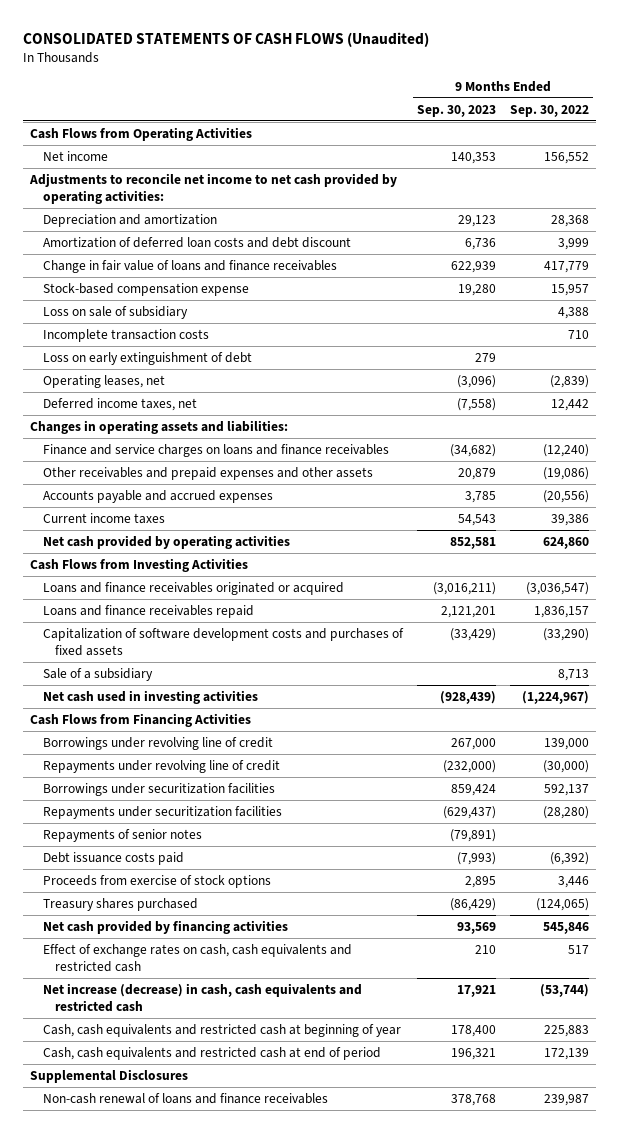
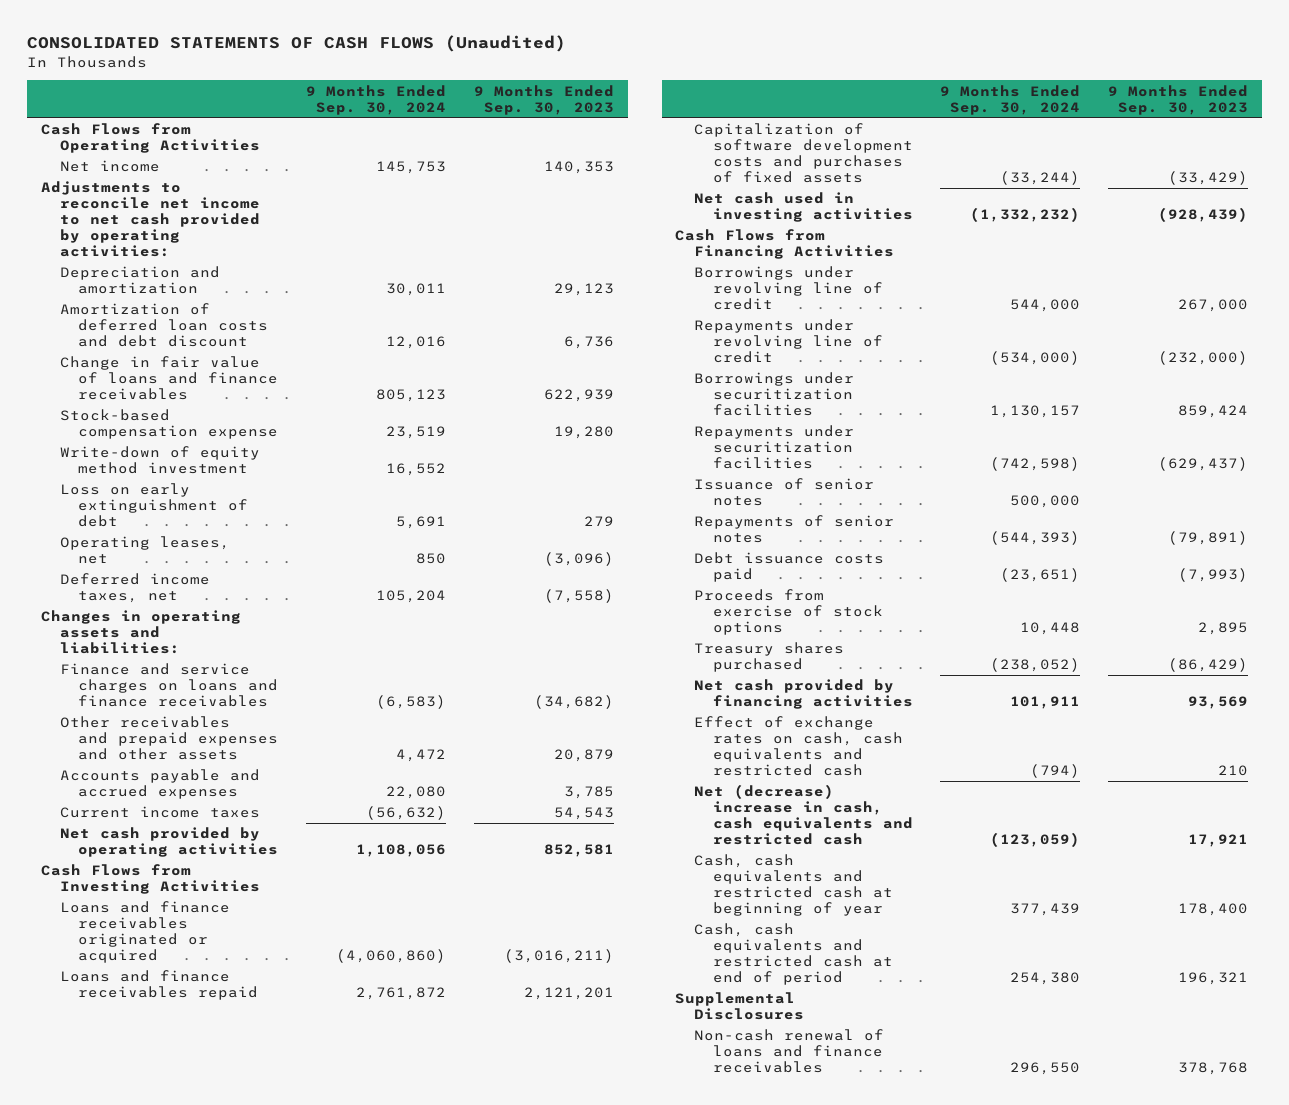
[510,104,590,117] Sep. 30, 2022 -> none
none -> [306,84,447,115] 9 Months Ended Sep. 30, 2024
[42,305,188,319] Loss on sale of subsidiary -> none
[42,328,209,342] Incomplete transaction costs -> none
none -> [59,446,260,475] Write-down of equity method investment
[42,667,153,681] Sale of a subsidiary -> none
none -> [694,478,875,507] Issuance of senior notes
[42,982,362,1012] Net increase (decrease) in cash, cash equivalents and restricted cash -> [694,784,913,846] Net (decrease) increase in cash, cash equivalents and restricted cash

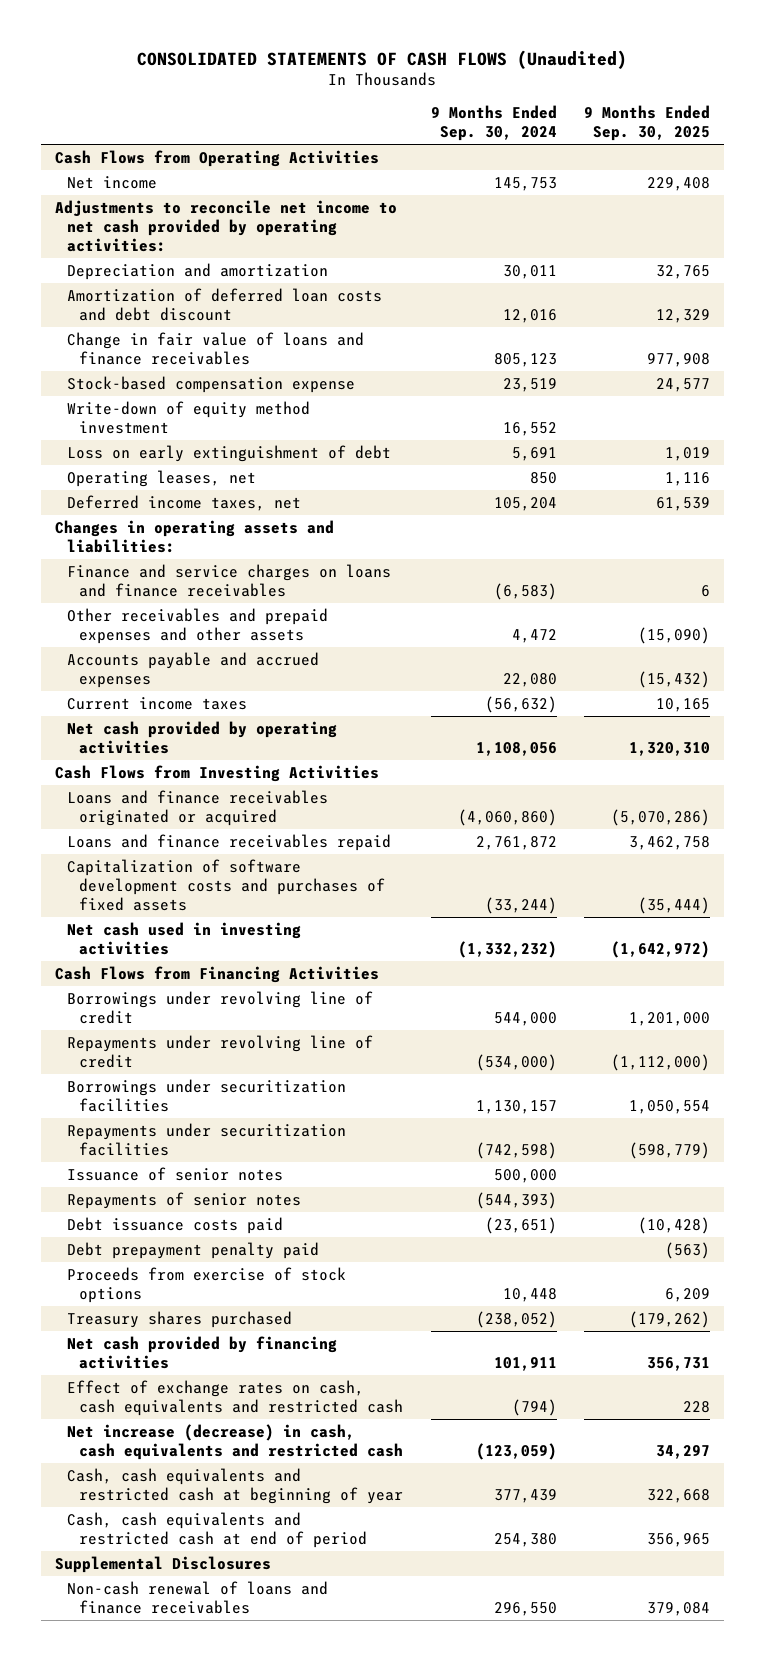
[473,84,614,115] 9 Months Ended Sep. 30, 2023 -> none
none -> [584,105,711,142] 9 Months Ended Sep. 30, 2025
none -> [66,1241,319,1259] Debt prepayment penalty paid
[694,784,913,846] Net (decrease) increase in cash, cash equivalents and restricted cash -> [66,1423,403,1460] Net increase (decrease) in cash, cash equivalents and restricted cash

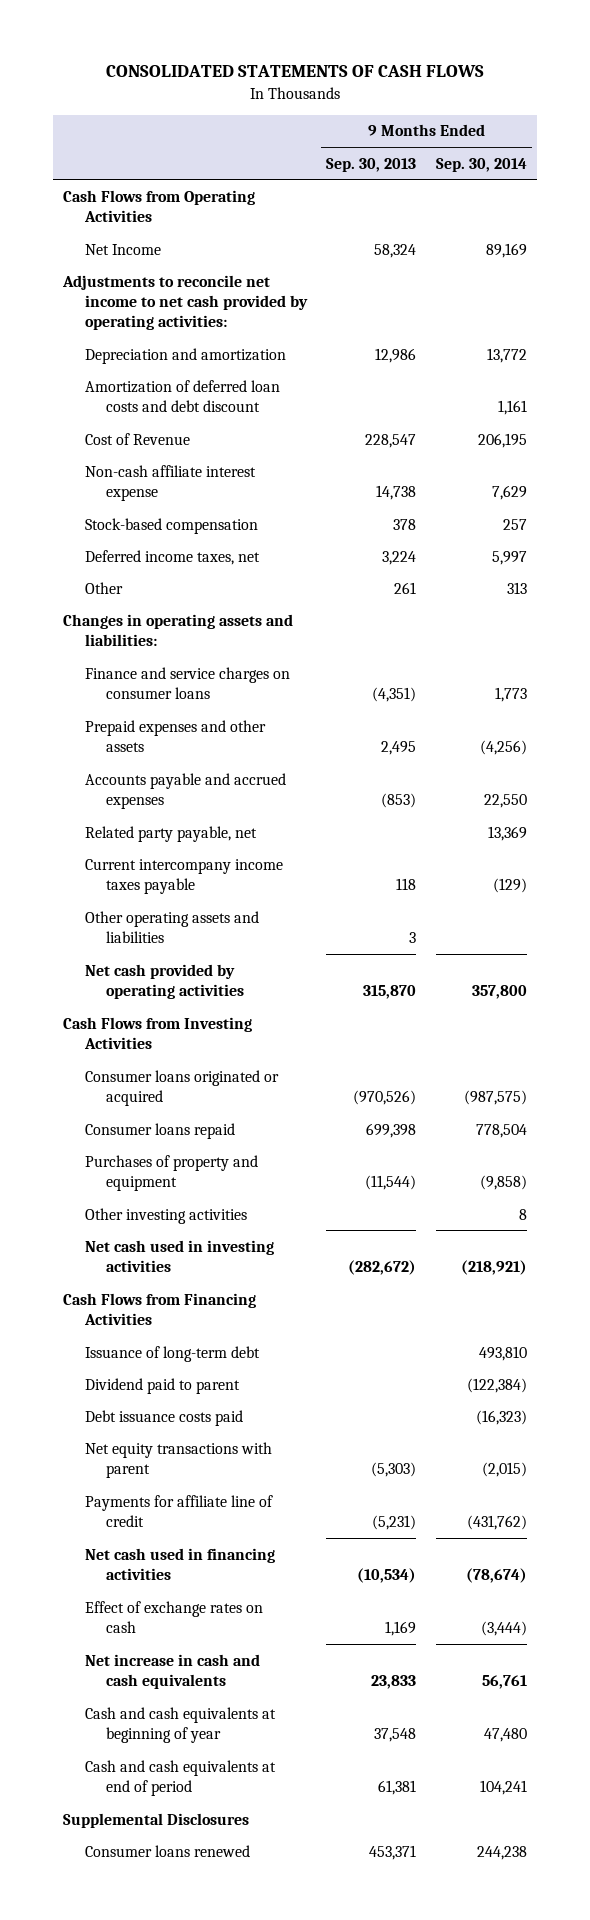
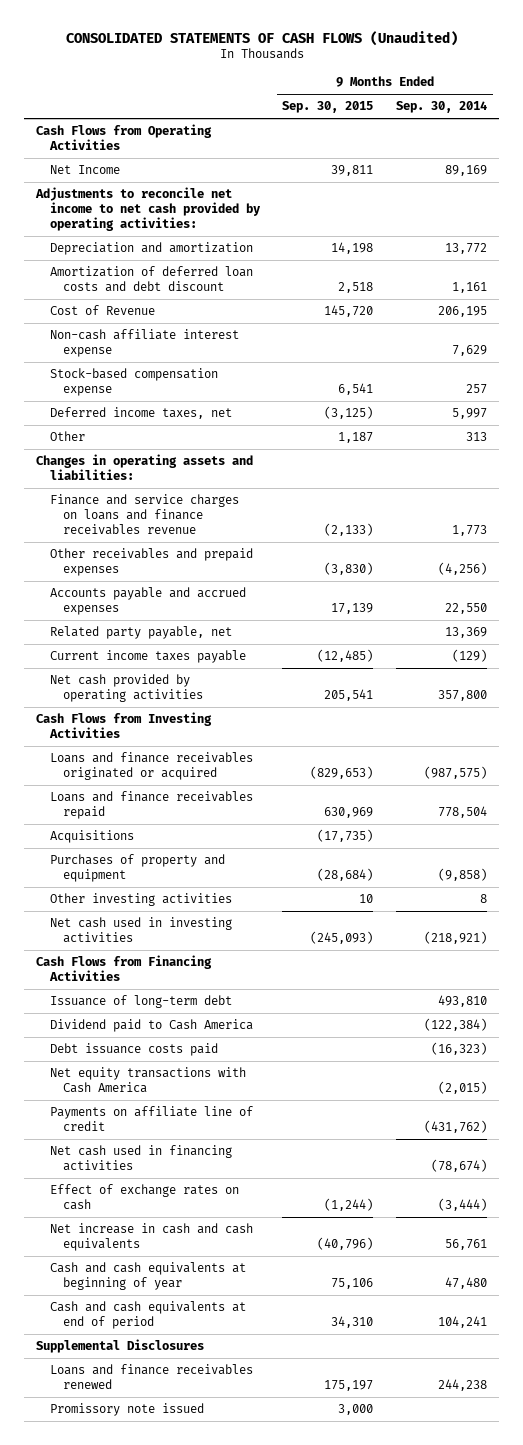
[105,65,484,78] CONSOLIDATED STATEMENTS OF CASH FLOWS -> [65,30,458,46] CONSOLIDATED STATEMENTS OF CASH FLOWS (Unaudited)
[326,157,417,172] Sep. 30, 2013 -> none
none -> [282,101,374,114] Sep. 30, 2015
[84,517,258,534] Stock-based compensation -> [49,368,218,396] Stock-based compensation expense
[84,666,290,699] Finance and service charges on consumer loans -> [49,494,239,535] Finance and service charges on loans and finance receivables revenue
[84,719,266,752] Prepaid expenses and other assets -> [49,548,253,576] Other receivables and prepaid expenses
[84,910,259,943] Other operating assets and liabilities -> none
[84,858,283,894] Current intercompany income taxes payable -> [49,650,246,664] Current income taxes payable
[84,1069,279,1106] Consumer loans originated or acquired -> [49,752,253,780] Loans and finance receivables originated or acquired
[84,1122,235,1139] Consumer loans repaid -> [49,791,253,819] Loans and finance receivables repaid
none -> [49,830,134,844] Acquisitions
[84,1377,240,1394] Dividend paid to parent -> [49,1019,253,1033] Dividend paid to Cash America
[84,1441,272,1478] Net equity transactions with parent -> [49,1067,246,1093] Net equity transactions with Cash America
[84,1494,273,1527] Payments for affiliate line of credit -> [49,1106,253,1131] Payments on affiliate line of credit
[84,1844,250,1857] Consumer loans renewed -> [49,1364,253,1389] Loans and finance receivables renewed
none -> [49,1403,204,1417] Promissory note issued

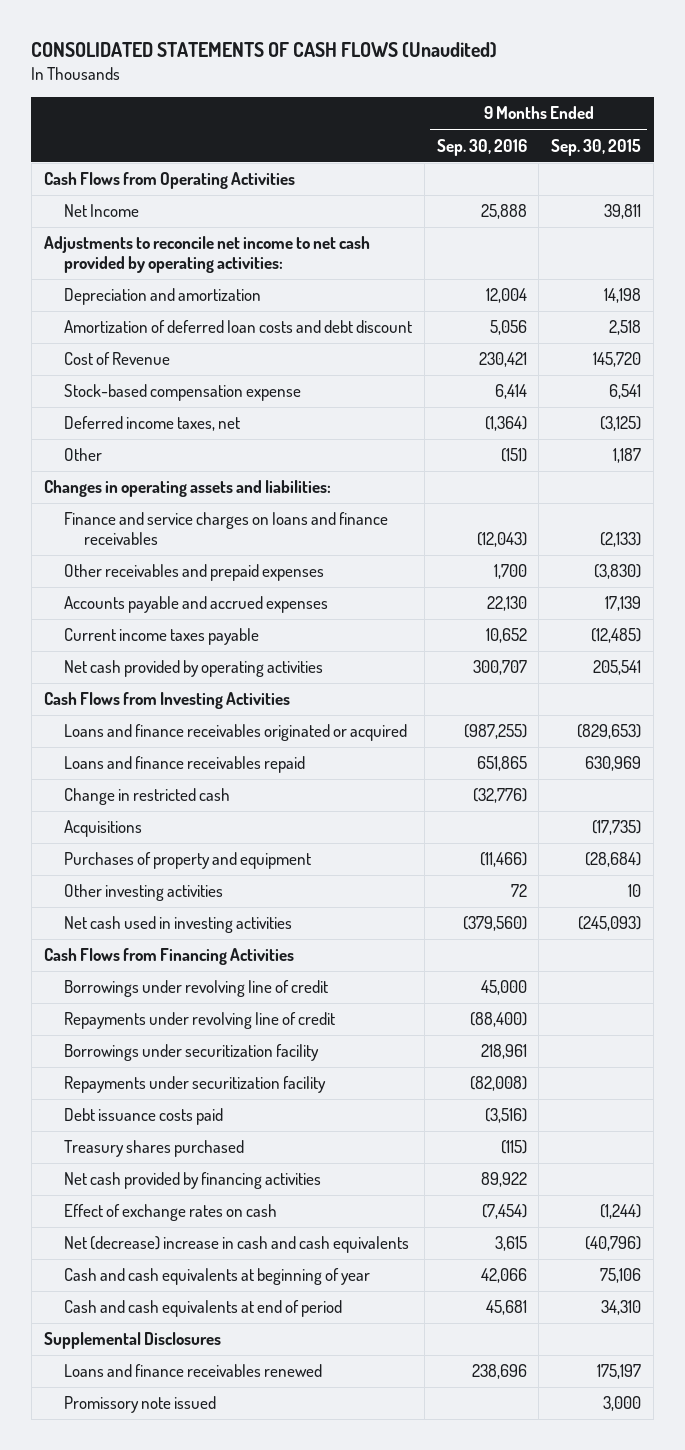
[396,101,488,114] Sep. 30, 2014 -> none
none -> [436,138,527,156] Sep. 30, 2016
[49,329,239,357] Non-cash affiliate interest expense -> none
[49,494,239,535] Finance and service charges on loans and finance receivables revenue -> [63,512,388,545] Finance and service charges on loans and finance receivables
[49,626,232,640] Related party payable, net -> none
none -> [63,788,230,806] Change in restricted cash
[49,995,232,1009] Issuance of long-term debt -> none
[49,1019,253,1033] Dividend paid to Cash America -> none
none -> [63,980,328,998] Borrowings under revolving line of credit
none -> [63,1012,335,1030] Repayments under revolving line of credit
none -> [63,1044,319,1062] Borrowings under securitization facility
none -> [63,1076,326,1094] Repayments under securitization facility
[49,1067,246,1093] Net equity transactions with Cash America -> none
[49,1106,253,1131] Payments on affiliate line of credit -> none
none -> [63,1140,244,1158] Treasury shares purchased
[49,1145,232,1171] Net cash used in financing activities -> [63,1172,321,1190] Net cash provided by financing activities
[49,1223,253,1251] Net increase in cash and cash equivalents -> [63,1236,409,1254] Net (decrease) increase in cash and cash equivalents

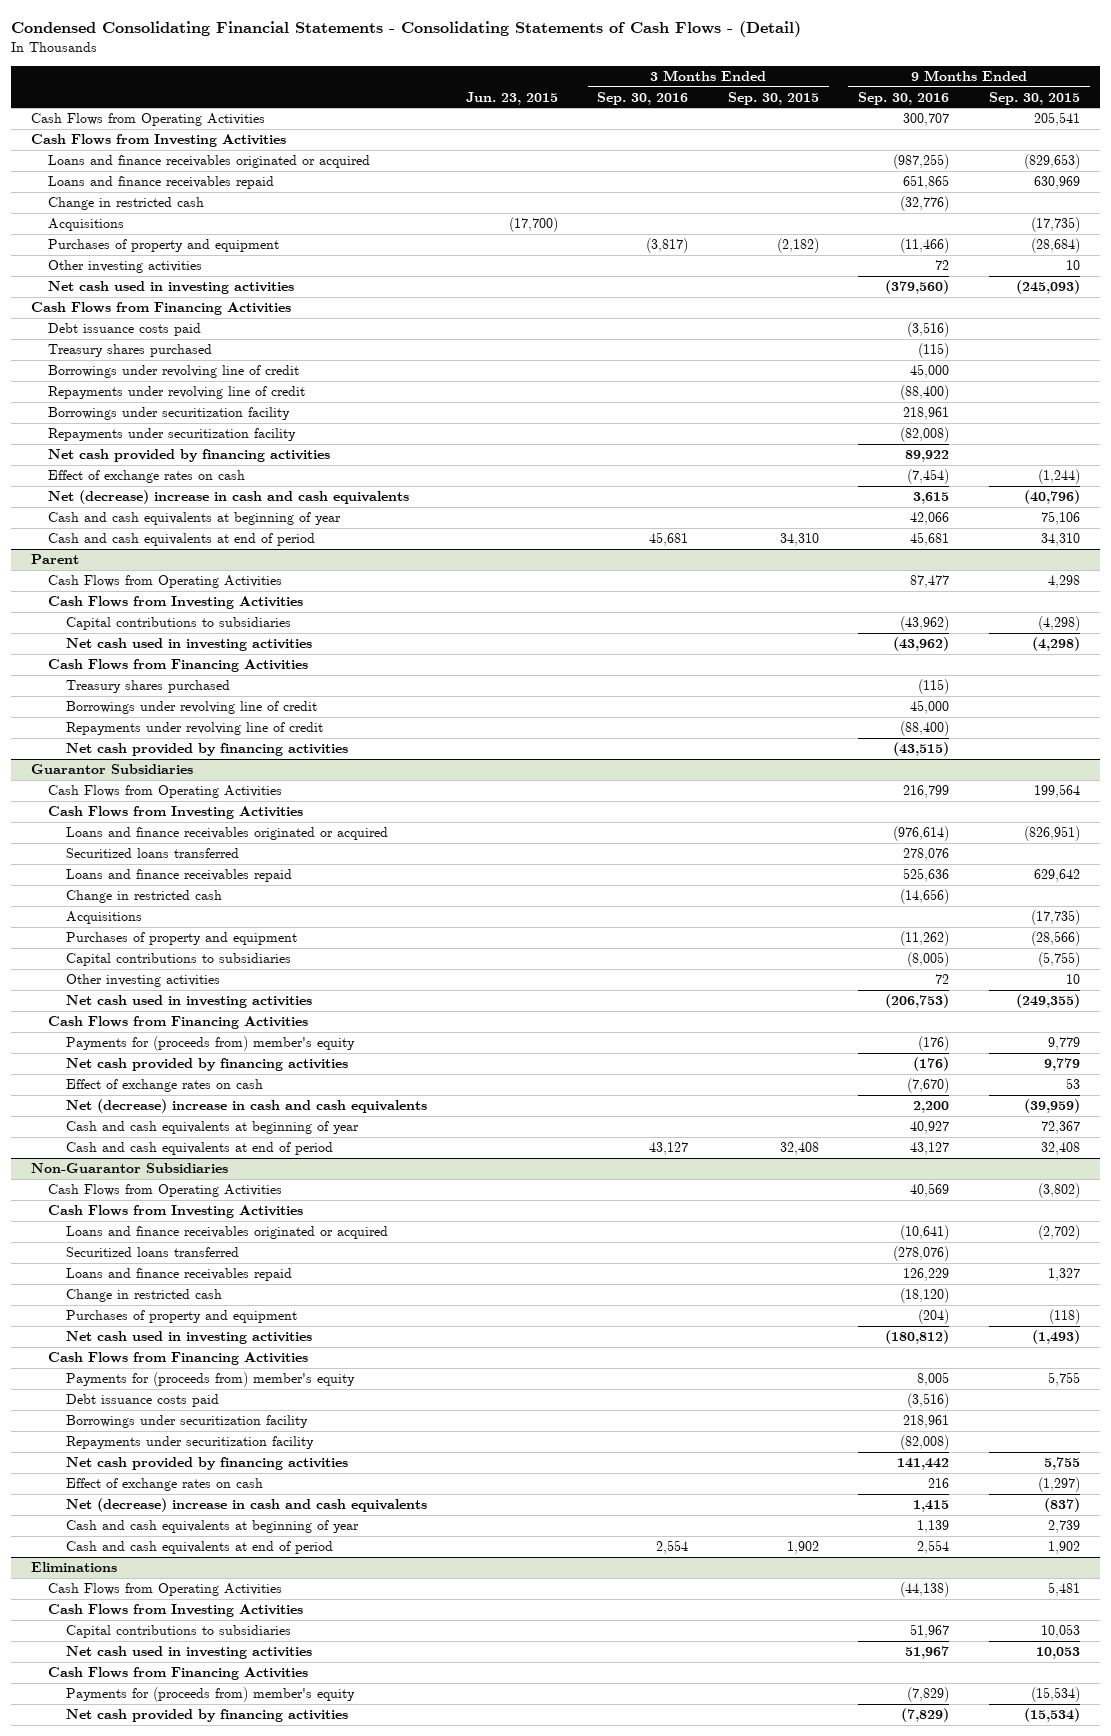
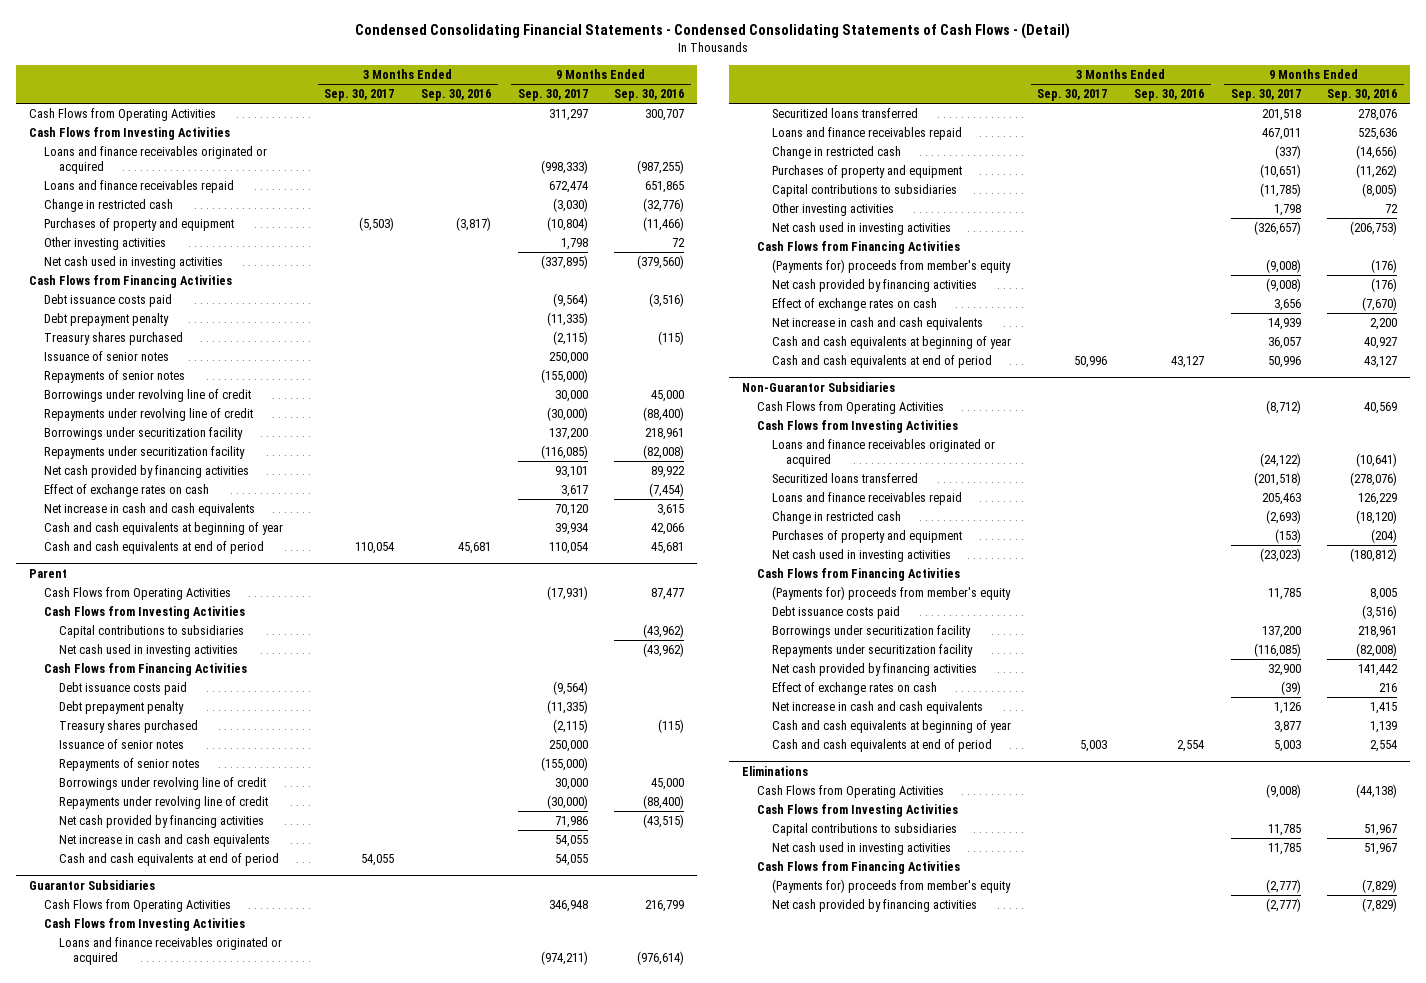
[11,21,802,38] Condensed Consolidating Financial Statements - Consolidating Statements of Cash Flows - (Detail) -> [355,23,1071,40] Condensed Consolidating Financial Statements - Condensed Consolidating Statements of Cash Flows - (Detail)
[465,91,558,105] Jun. 23, 2015 -> none
[727,91,819,105] Sep. 30, 2015 -> none
[988,91,1080,105] Sep. 30, 2015 -> none
none -> [324,89,395,102] Sep. 30, 2017
none -> [517,89,588,102] Sep. 30, 2017
[48,218,125,232] Acquisitions -> none
none -> [43,312,169,326] Debt prepayment penalty
none -> [43,350,169,361] Issuance of senior notes
none -> [43,369,185,383] Repayments of senior notes
[48,490,410,505] Net (decrease) increase in cash and cash equivalents -> [43,502,255,516] Net increase in cash and cash equivalents
none -> [58,681,187,695] Debt issuance costs paid
none -> [58,700,184,714] Debt prepayment penalty
none -> [58,738,184,749] Issuance of senior notes
none -> [58,757,200,771] Repayments of senior notes
none -> [58,833,270,847] Net increase in cash and cash equivalents
none -> [58,852,279,866] Cash and cash equivalents at end of period
[65,911,142,925] Acquisitions -> none
[65,1036,355,1052] Payments for (proceeds from) member's equity -> [771,258,1011,273] (Payments for) proceeds from member's equity
[65,1099,427,1114] Net (decrease) increase in cash and cash equivalents -> [771,316,983,330] Net increase in cash and cash equivalents
[65,1372,355,1388] Payments for (proceeds from) member's equity -> [771,585,1011,600] (Payments for) proceeds from member's equity
[65,1498,427,1513] Net (decrease) increase in cash and cash equivalents -> [771,700,983,714] Net increase in cash and cash equivalents
[65,1687,355,1703] Payments for (proceeds from) member's equity -> [771,878,1011,893] (Payments for) proceeds from member's equity

